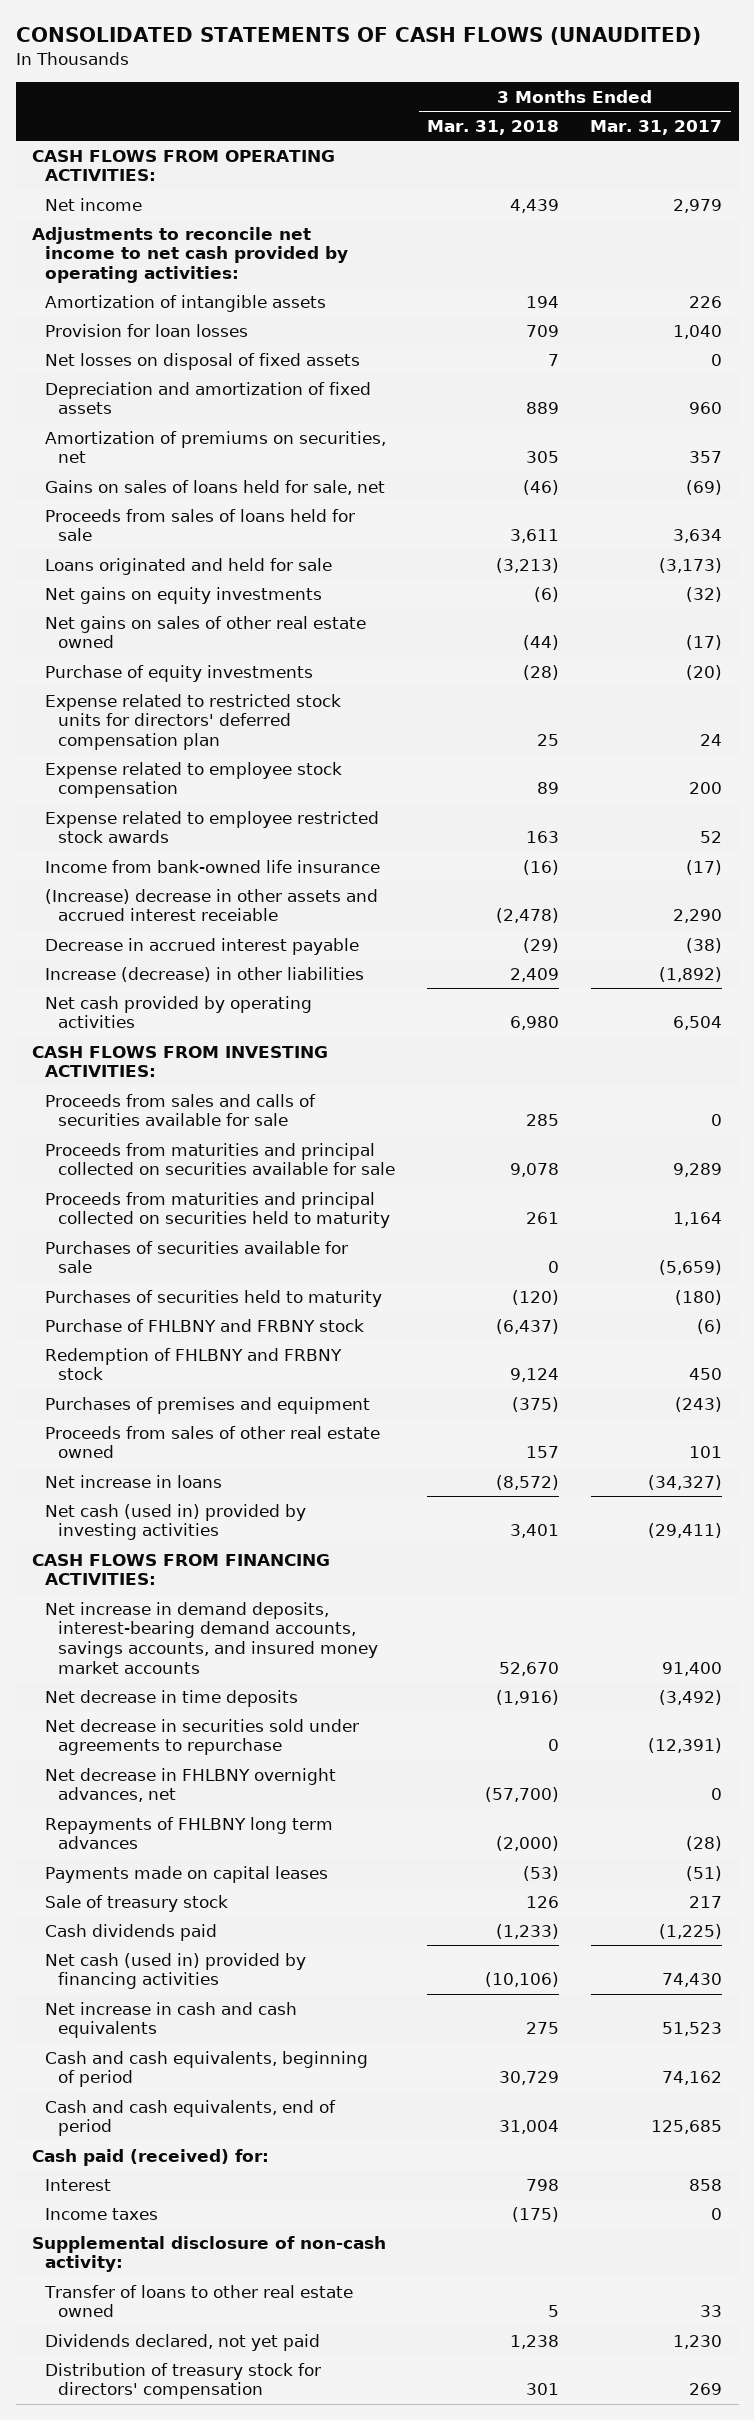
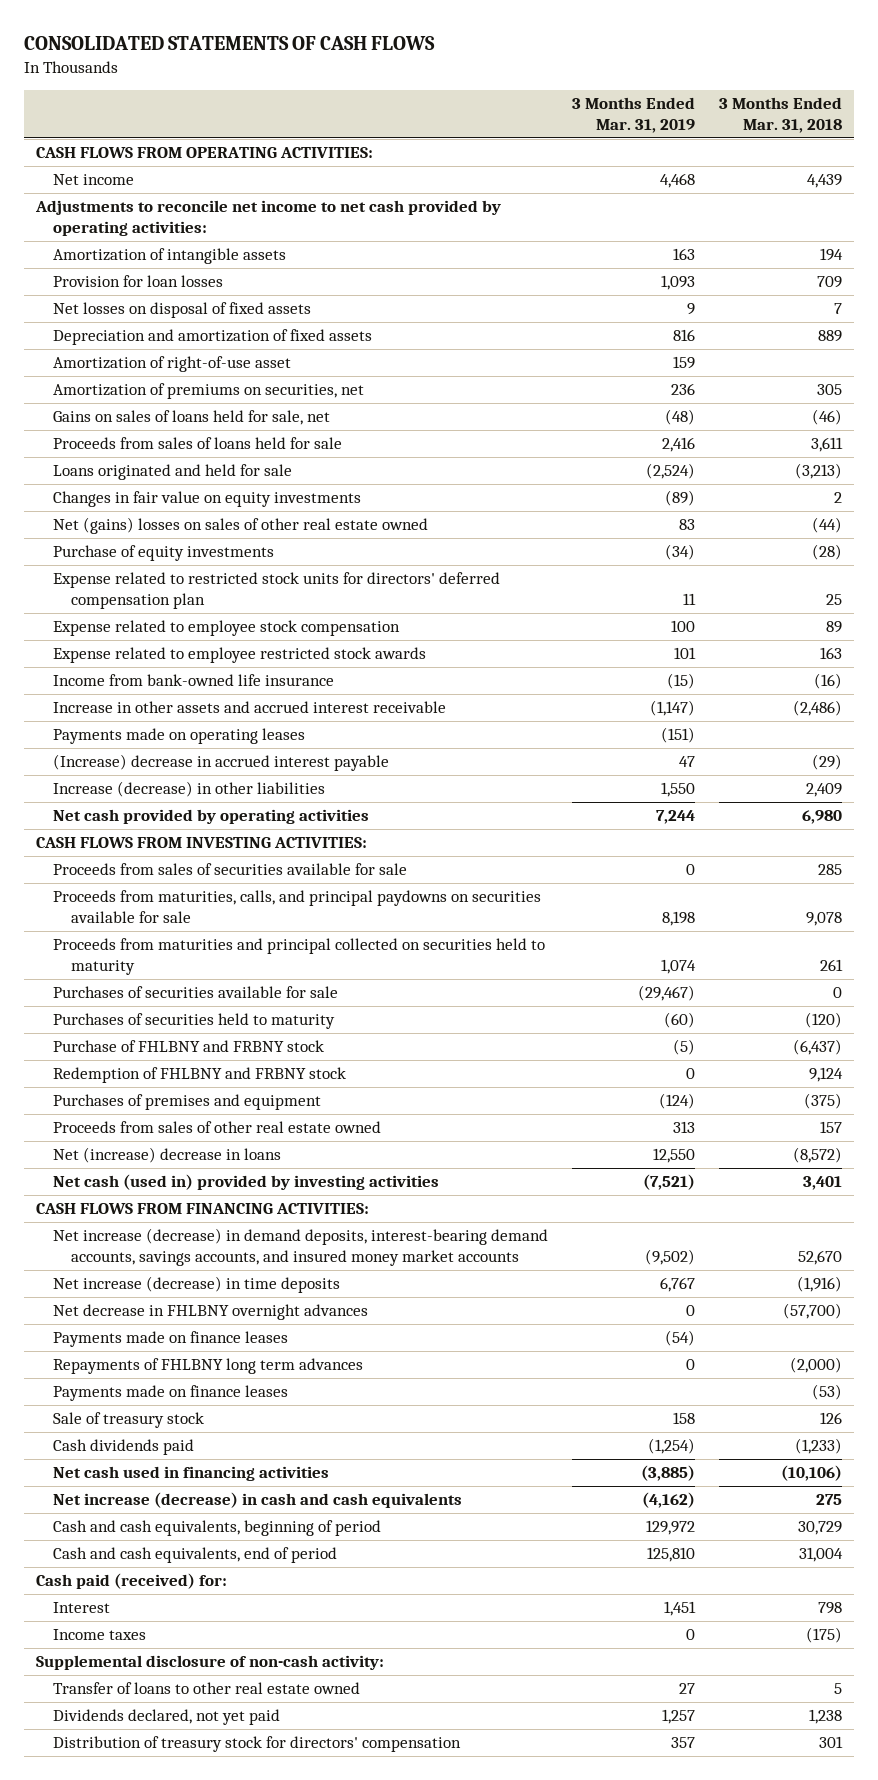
[15,27,701,46] CONSOLIDATED STATEMENTS OF CASH FLOWS (UNAUDITED) -> [23,36,435,51] CONSOLIDATED STATEMENTS OF CASH FLOWS
[590,119,723,135] Mar. 31, 2017 -> none
none -> [572,97,696,134] 3 Months Ended Mar. 31, 2019
none -> [53,356,292,373] Amortization of right-of-use asset
[44,586,322,604] Net gains on equity investments -> none
none -> [53,491,362,508] Changes in fair value on equity investments
[44,615,366,649] Net gains on sales of other real estate owned -> [53,517,429,535] Net (gains) losses on sales of other real estate owned
[44,888,378,922] (Increase) decrease in other assets and accrued interest receiable -> [53,701,447,714] Increase in other assets and accrued interest receivable
[495,908,559,924] (2,478) -> [793,700,843,717] (2,486)
none -> [53,728,306,745] Payments made on operating leases
[44,937,359,955] Decrease in accrued interest payable -> [53,754,390,772] (Increase) decrease in accrued interest payable
[44,1093,316,1127] Proceeds from sales and calls of securities available for sale -> [53,863,408,876] Proceeds from sales of securities available for sale
[44,1142,395,1176] Proceeds from maturities and principal collected on securities available for sale -> [53,890,542,924] Proceeds from maturities, calls, and principal paydowns on securities available for sale
[44,1474,222,1488] Net increase in loans -> [53,1147,282,1164] Net (increase) decrease in loans
[44,1718,359,1756] Net decrease in securities sold under agreements to repurchase -> none
[44,1601,378,1674] Net increase in demand deposits, interest-bearing demand accounts, savings accounts, and insured money market accounts -> [53,1228,549,1267] Net increase (decrease) in demand deposits, interest-bearing demand accounts, savings accounts, and insured money market accounts
[44,1689,298,1707] Net decrease in time deposits -> [53,1276,341,1294] Net increase (decrease) in time deposits
[44,1767,336,1803] Net decrease in FHLBNY overnight advances, net -> [53,1304,369,1321] Net decrease in FHLBNY overnight advances
none -> [53,1331,289,1348] Payments made on finance leases
[44,1865,328,1883] Payments made on capital leases -> [53,1385,289,1402] Payments made on finance leases
[44,1952,306,1990] Net cash (used in) provided by financing activities -> [53,1466,330,1482] Net cash used in financing activities
[44,2001,297,2039] Net increase in cash and cash equivalents -> [53,1492,463,1509] Net increase (decrease) in cash and cash equivalents

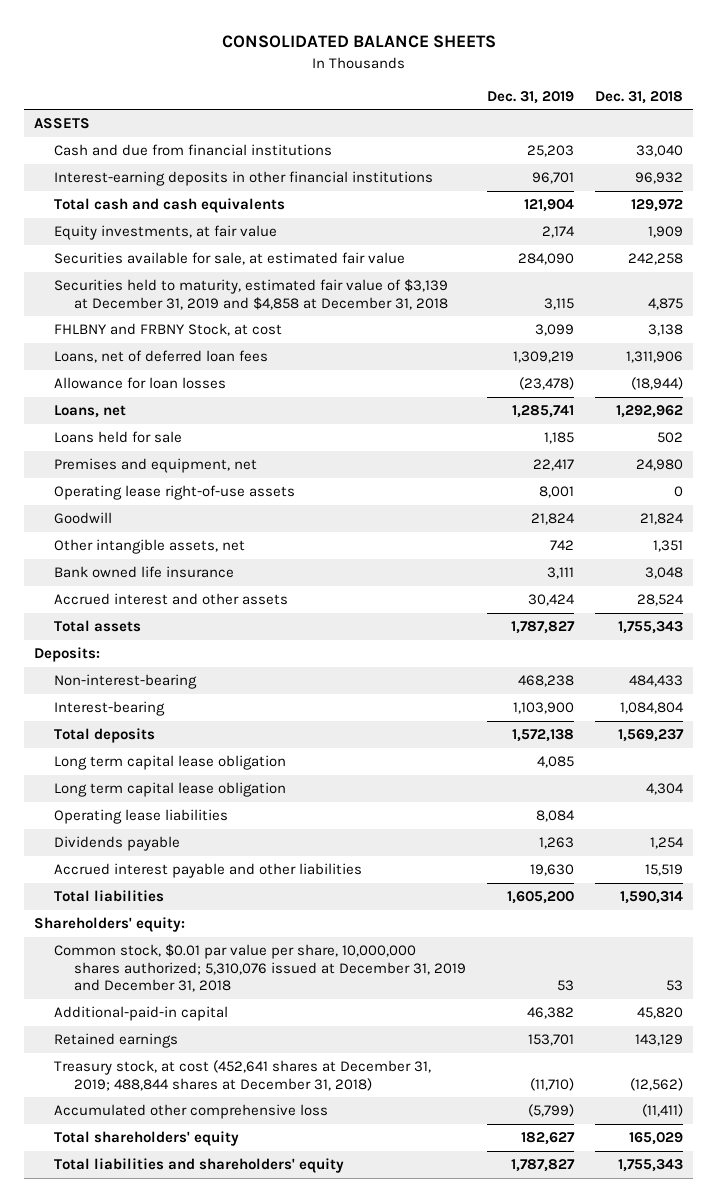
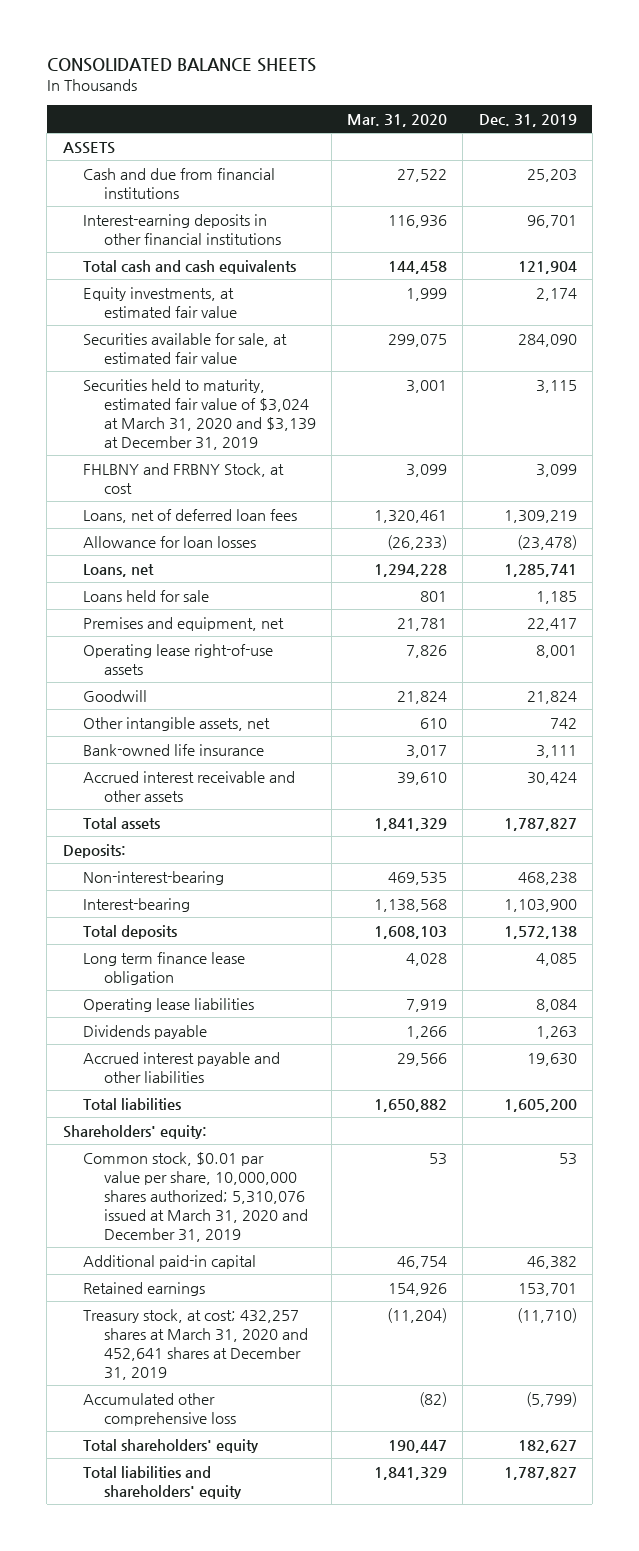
[594,90,683,104] Dec. 31, 2018 -> none
none -> [347,113,448,127] Mar. 31, 2020
[54,225,278,241] Equity investments, at fair value -> [83,286,237,318] Equity investments, at estimated fair value
[54,279,449,310] Securities held to maturity, estimated fair value of $3,139 at December 31, 2019 and $4,858 at December 31, 2018 -> [83,378,316,450] Securities held to maturity, estimated fair value of $3,024 at March 31, 2020 and $3,139 at December 31, 2019
[54,566,235,579] Bank owned life insurance -> [83,743,265,756] Bank-owned life insurance
[54,593,289,606] Accrued interest and other assets -> [83,770,296,802] Accrued interest receivable and other assets
[54,782,287,798] Long term capital lease obligation -> none
[54,755,287,771] Long term capital lease obligation -> [83,951,246,985] Long term finance lease obligation
[54,944,467,993] Common stock, $0.01 par value per share, 10,000,000 shares authorized; 5,310,076 issued at December 31, 2019 and December 31, 2018 -> [83,1151,308,1242] Common stock, $0.01 par value per share, 10,000,000 shares authorized; 5,310,076 issued at March 31, 2020 and December 31, 2019
[54,1006,229,1022] Additional-paid-in capital -> [83,1254,257,1269] Additional paid-in capital
[54,1060,432,1091] Treasury stock, at cost (452,641 shares at December 31, 2019; 488,844 shares at December 31, 2018) -> [83,1308,308,1380] Treasury stock, at cost; 432,257 shares at March 31, 2020 and 452,641 shares at December 31, 2019

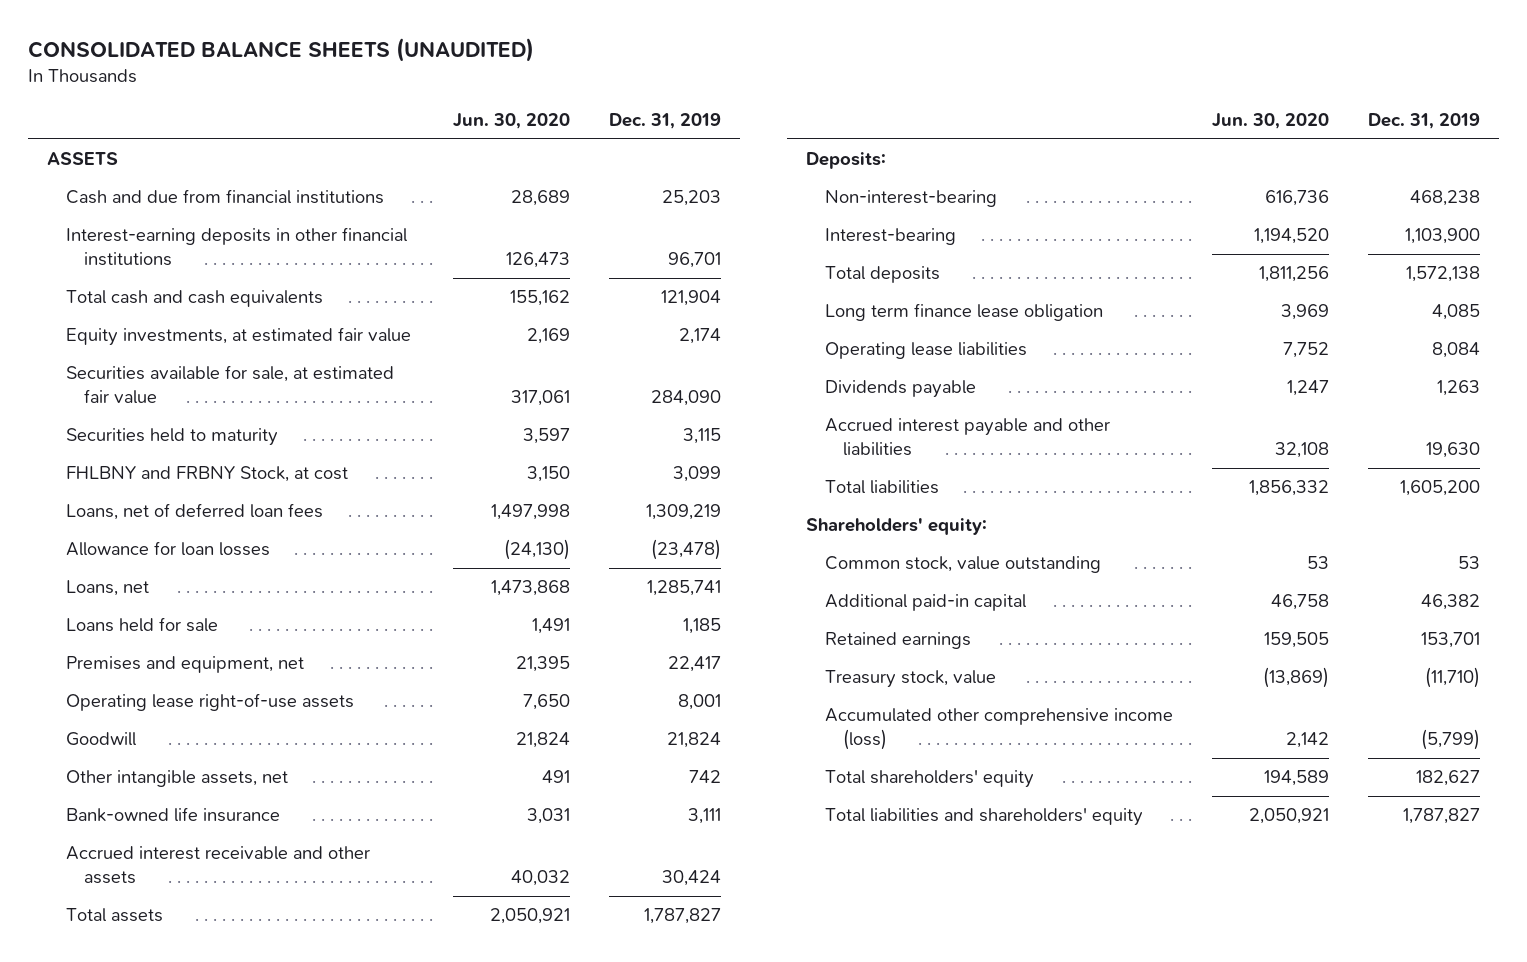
[46,57,316,72] CONSOLIDATED BALANCE SHEETS -> [27,37,534,62] CONSOLIDATED BALANCE SHEETS (UNAUDITED)
[347,113,448,127] Mar. 31, 2020 -> none
none -> [452,113,570,130] Jun. 30, 2020
[83,378,316,450] Securities held to maturity, estimated fair value of $3,024 at March 31, 2020 and $3,139 at December 31, 2019 -> [65,428,278,447] Securities held to maturity
[83,1151,308,1242] Common stock, $0.01 par value per share, 10,000,000 shares authorized; 5,310,076 issued at March 31, 2020 and December 31, 2019 -> [824,556,1101,574] Common stock, value outstanding
[83,1308,308,1380] Treasury stock, at cost; 432,257 shares at March 31, 2020 and 452,641 shares at December 31, 2019 -> [824,670,996,689] Treasury stock, value
[83,1392,236,1426] Accumulated other comprehensive loss -> [824,708,1173,751] Accumulated other comprehensive income (loss)

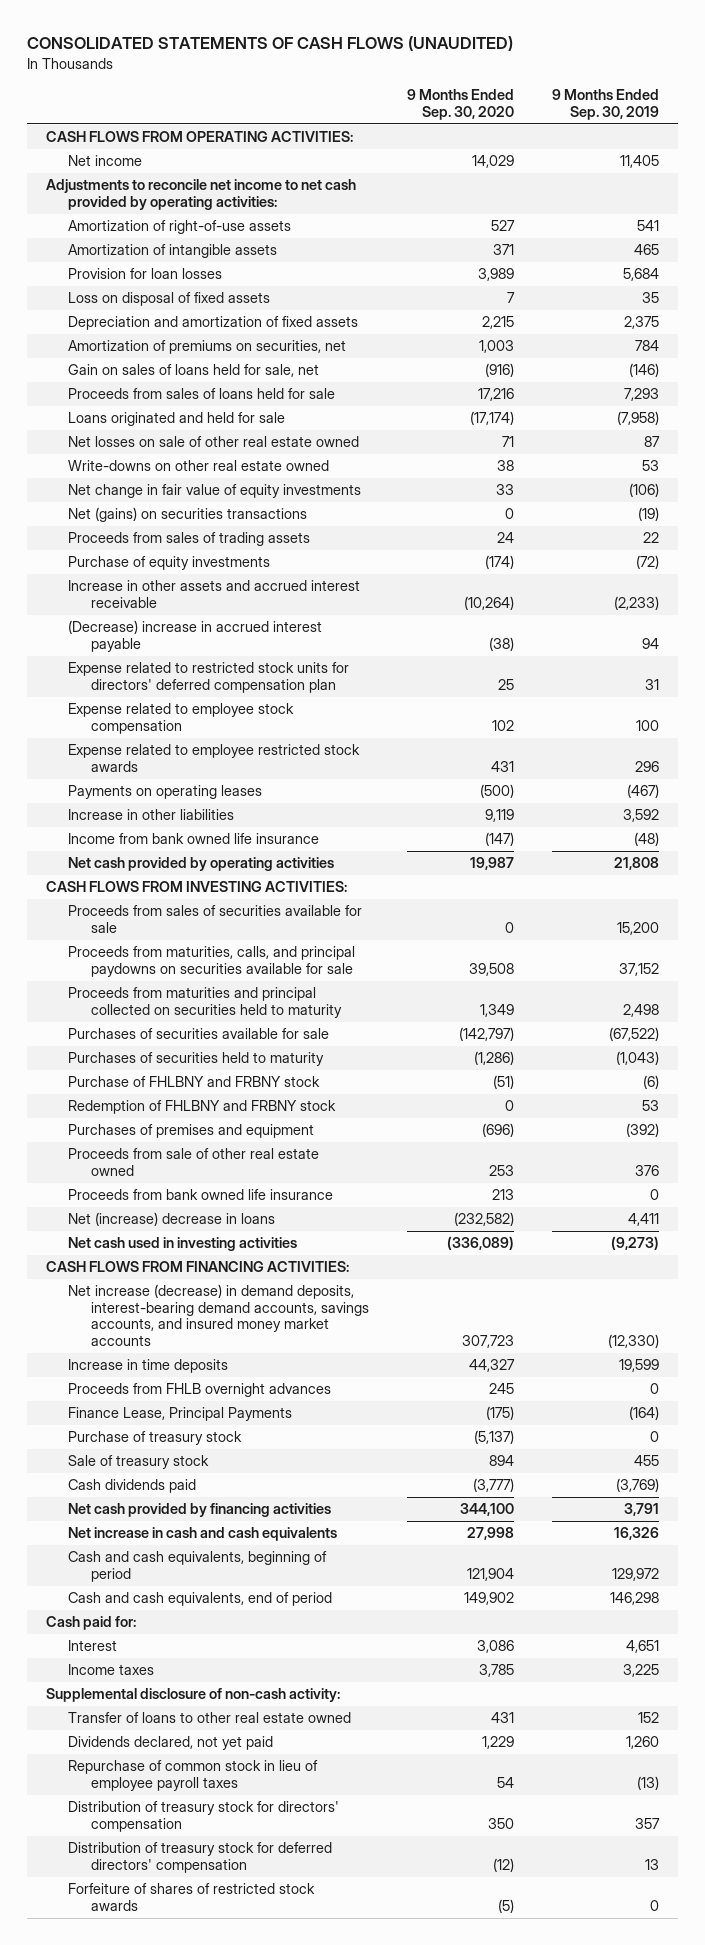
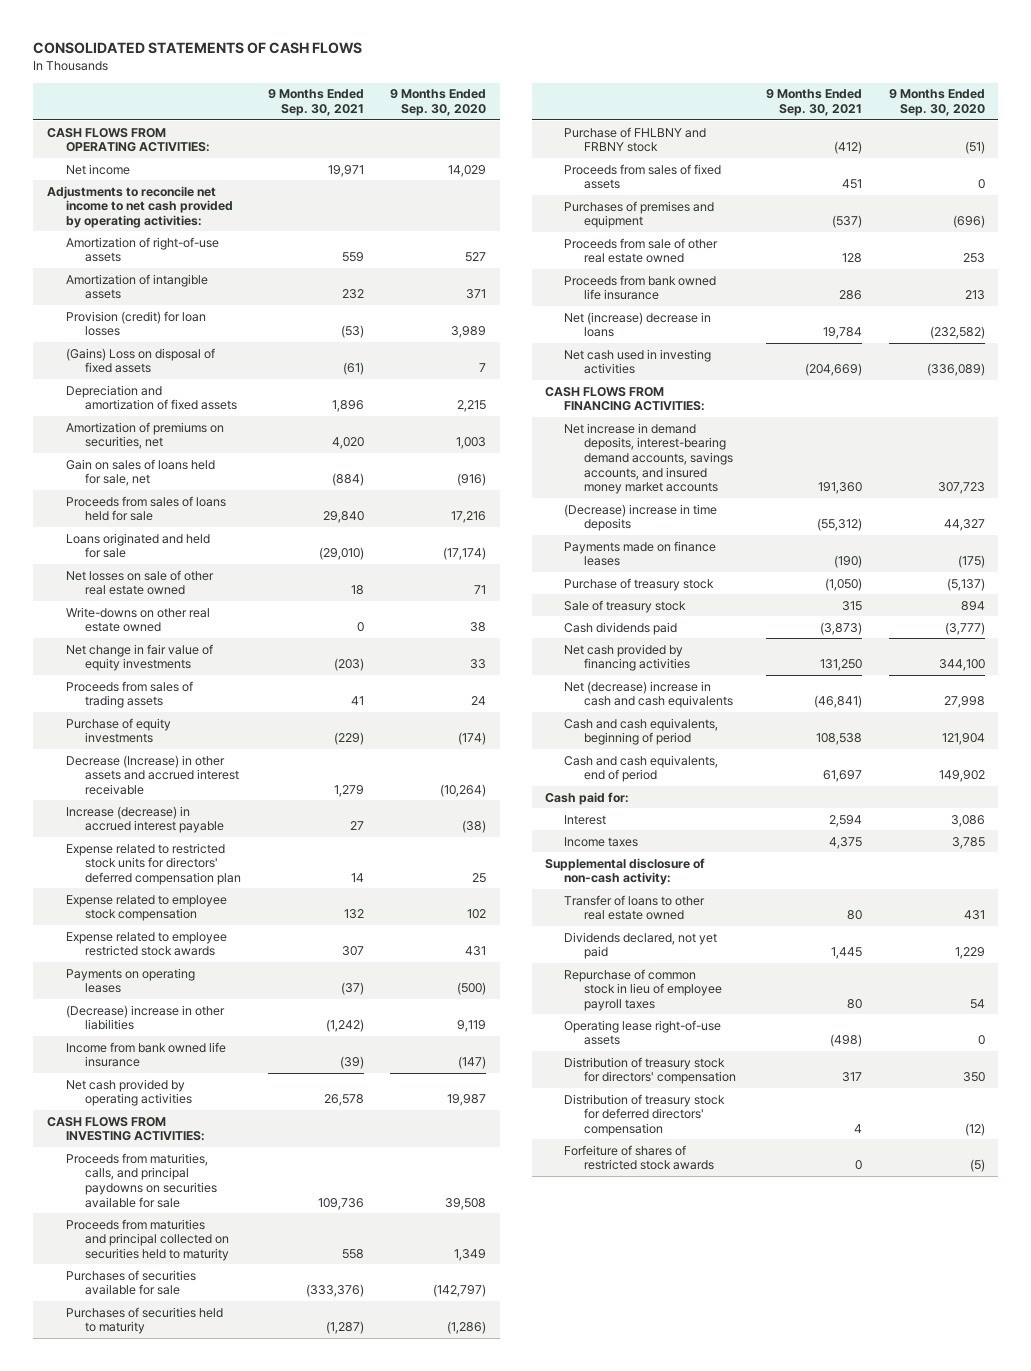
[26,36,513,52] CONSOLIDATED STATEMENTS OF CASH FLOWS (UNAUDITED) -> [33,42,363,55] CONSOLIDATED STATEMENTS OF CASH FLOWS
[552,89,660,120] 9 Months Ended Sep. 30, 2019 -> none
none -> [267,89,364,117] 9 Months Ended Sep. 30, 2021
[68,268,223,280] Provision for loan losses -> [65,310,206,337] Provision (credit) for loan losses
[68,292,271,307] Loss on disposal of fixed assets -> [65,347,215,374] (Gains) Loss on disposal of fixed assets
[68,507,308,523] Net (gains) on securities transactions -> none
[68,580,361,608] Increase in other assets and accrued interest receivable -> [65,754,240,795] Decrease (Increase) in other assets and accrued interest receivable
[68,620,323,652] (Decrease) increase in accrued interest payable -> [65,805,225,834] Increase (decrease) in accrued interest payable
[68,809,235,821] Increase in other liabilities -> [65,1004,225,1031] (Decrease) increase in other liabilities
[68,905,363,933] Proceeds from sales of securities available for sale -> none
[68,1100,337,1115] Redemption of FHLBNY and FRBNY stock -> none
none -> [564,163,722,190] Proceeds from sales of fixed assets
[68,1383,332,1398] Proceeds from FHLB overnight advances -> none
[68,1284,370,1347] Net increase (decrease) in demand deposits, interest-bearing demand accounts, savings accounts, and insured money market accounts -> [564,422,733,495] Net increase in demand deposits, interest-bearing demand accounts, savings accounts, and insured money market accounts
[68,1359,229,1374] Increase in time deposits -> [564,503,718,532] (Decrease) increase in time deposits
[68,1407,293,1422] Finance Lease, Principal Payments -> [564,540,717,567] Payments made on finance leases
[68,1527,338,1542] Net increase in cash and cash equivalents -> [564,680,733,709] Net (decrease) increase in cash and cash equivalents
none -> [564,1019,722,1046] Operating lease right-of-use assets

